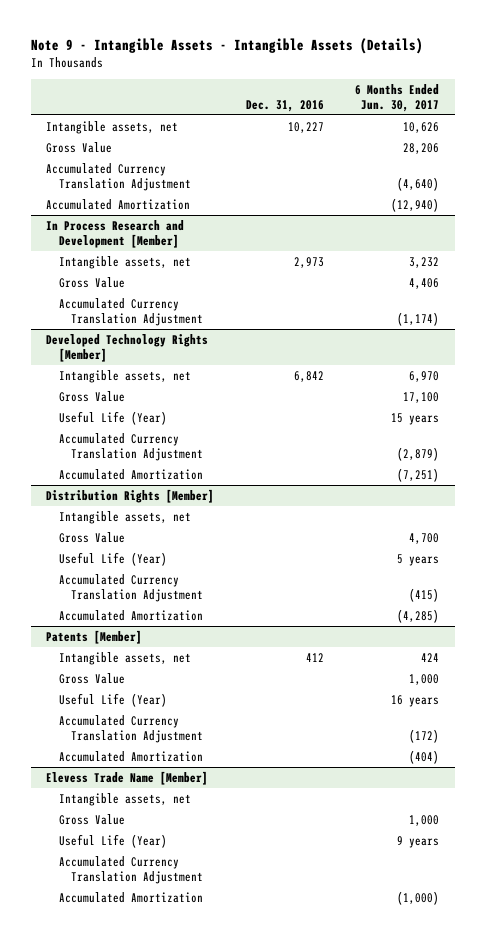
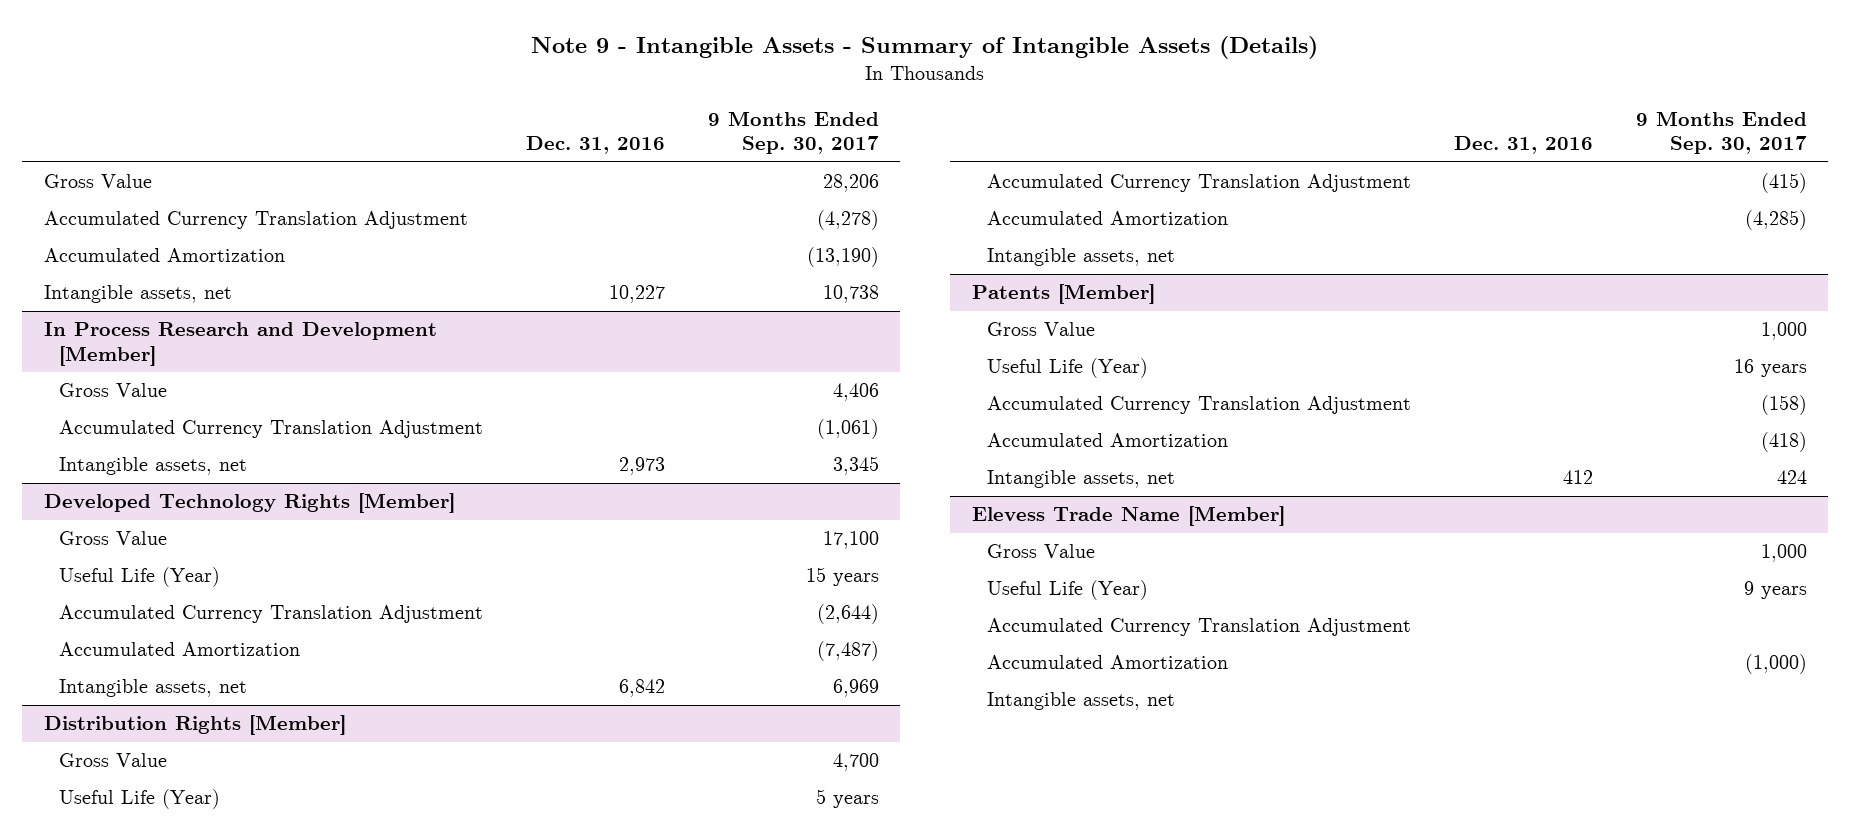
[30,38,423,55] Note 9 - Intangible Assets - Intangible Assets (Details) -> [531,36,1319,60] Note 9 - Intangible Assets - Summary of Intangible Assets (Details)
[355,83,440,112] 6 Months Ended Jun. 30, 2017 -> none
none -> [708,110,880,154] 9 Months Ended Sep. 30, 2017
[46,120,179,134] Intangible assets, net -> [43,285,232,304] Intangible assets, net
[58,255,191,269] Intangible assets, net -> [59,457,248,476] Intangible assets, net
[58,369,191,383] Intangible assets, net -> [59,679,248,698] Intangible assets, net
[58,510,191,524] Intangible assets, net -> [987,248,1176,267] Intangible assets, net
[58,651,191,665] Intangible assets, net -> [987,470,1176,489] Intangible assets, net
[58,792,191,806] Intangible assets, net -> [987,692,1176,711] Intangible assets, net

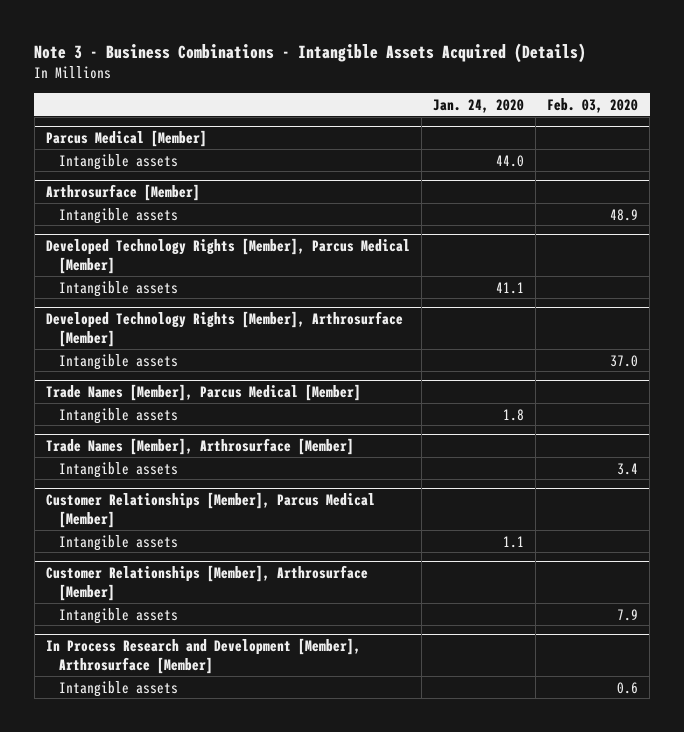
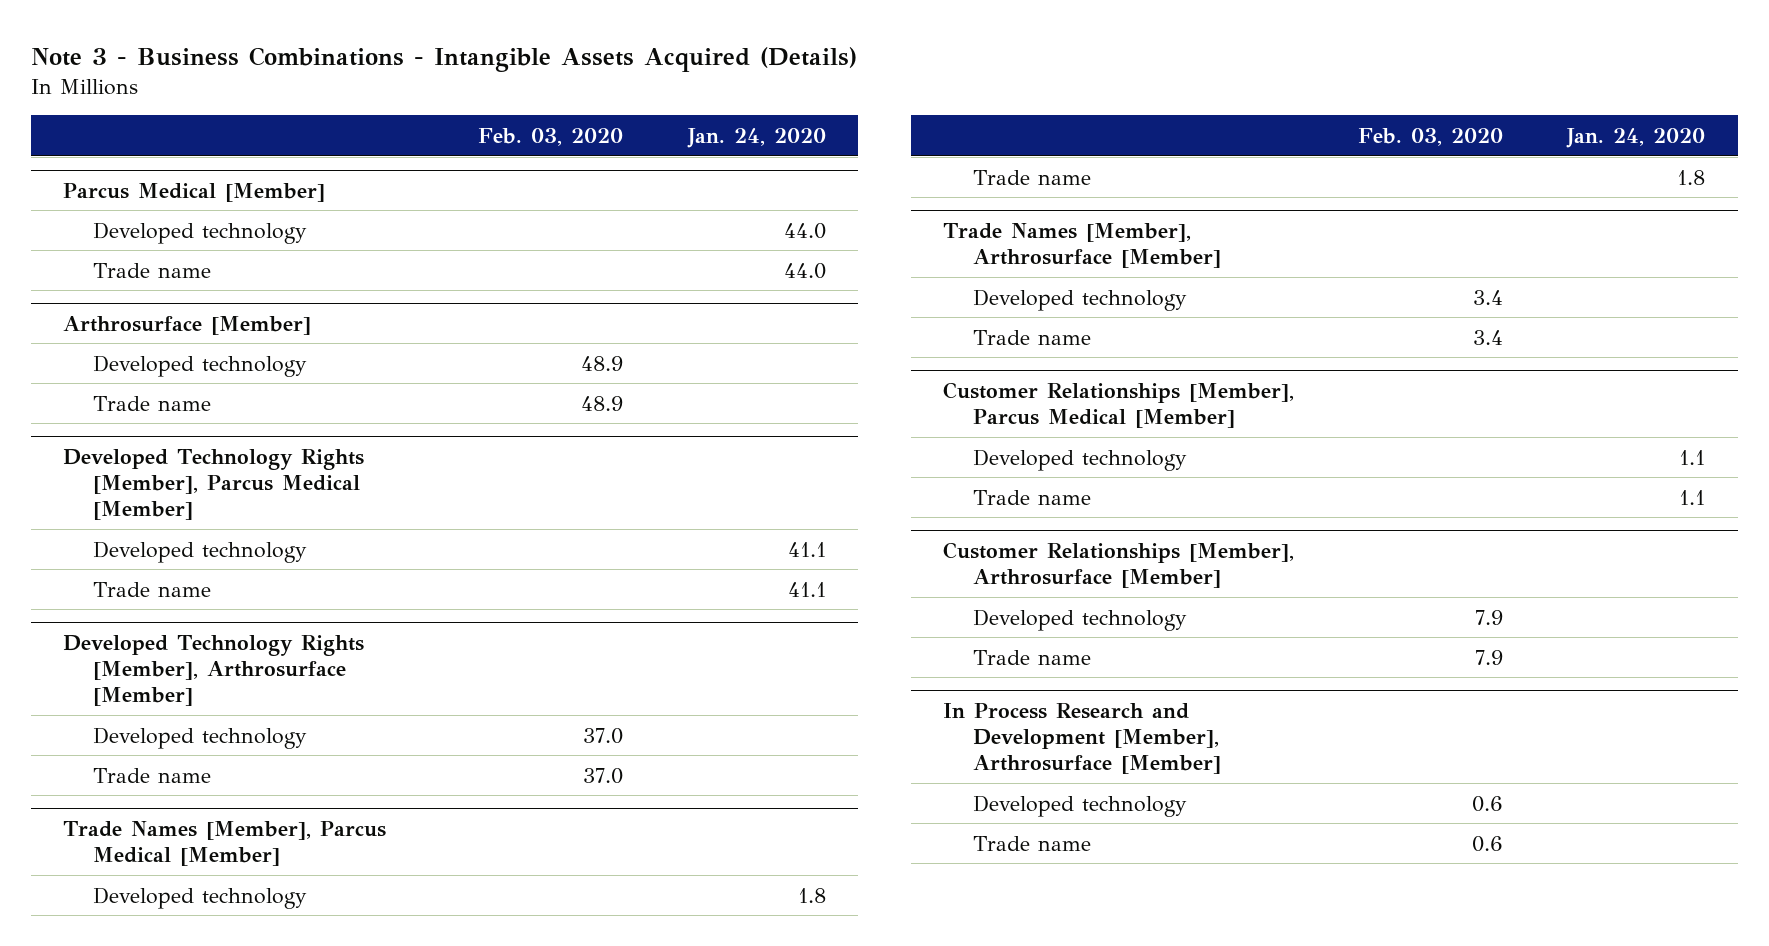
[58,153,178,170] Intangible assets -> [93,221,308,244] Developed technology
none -> [93,262,212,278] Trade name
[58,207,178,224] Intangible assets -> [93,354,308,377] Developed technology
none -> [93,395,212,411] Trade name
[58,280,178,297] Intangible assets -> [93,540,308,563] Developed technology
none -> [93,581,212,597] Trade name
[58,353,178,370] Intangible assets -> [93,726,308,749] Developed technology
none -> [93,767,212,783] Trade name
[58,407,178,424] Intangible assets -> [93,886,308,909] Developed technology
none -> [973,169,1092,185] Trade name
[58,461,178,478] Intangible assets -> [973,288,1188,311] Developed technology
none -> [973,329,1092,345] Trade name
[58,534,178,551] Intangible assets -> [973,448,1188,471] Developed technology
none -> [973,489,1092,505] Trade name
[58,607,178,624] Intangible assets -> [973,608,1188,631] Developed technology
none -> [973,649,1092,665] Trade name
[58,680,178,697] Intangible assets -> [973,794,1188,817] Developed technology
none -> [973,835,1092,851] Trade name

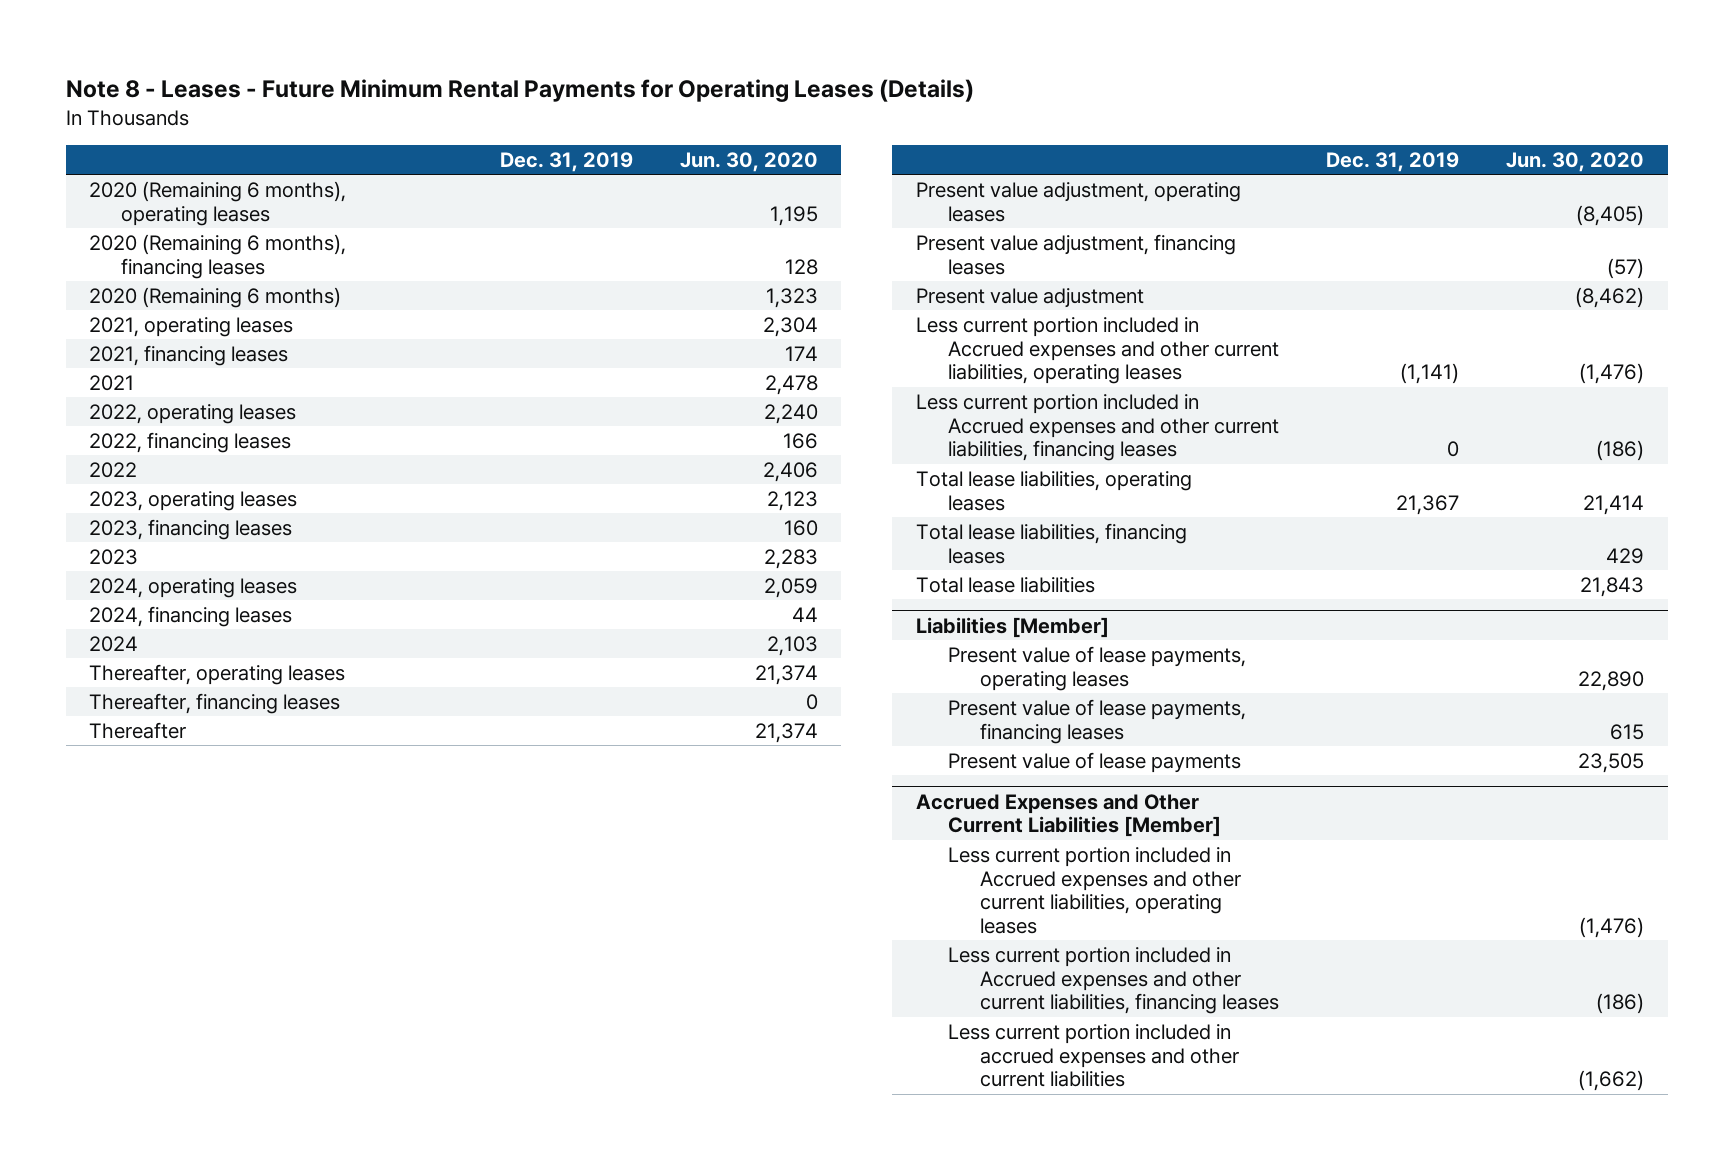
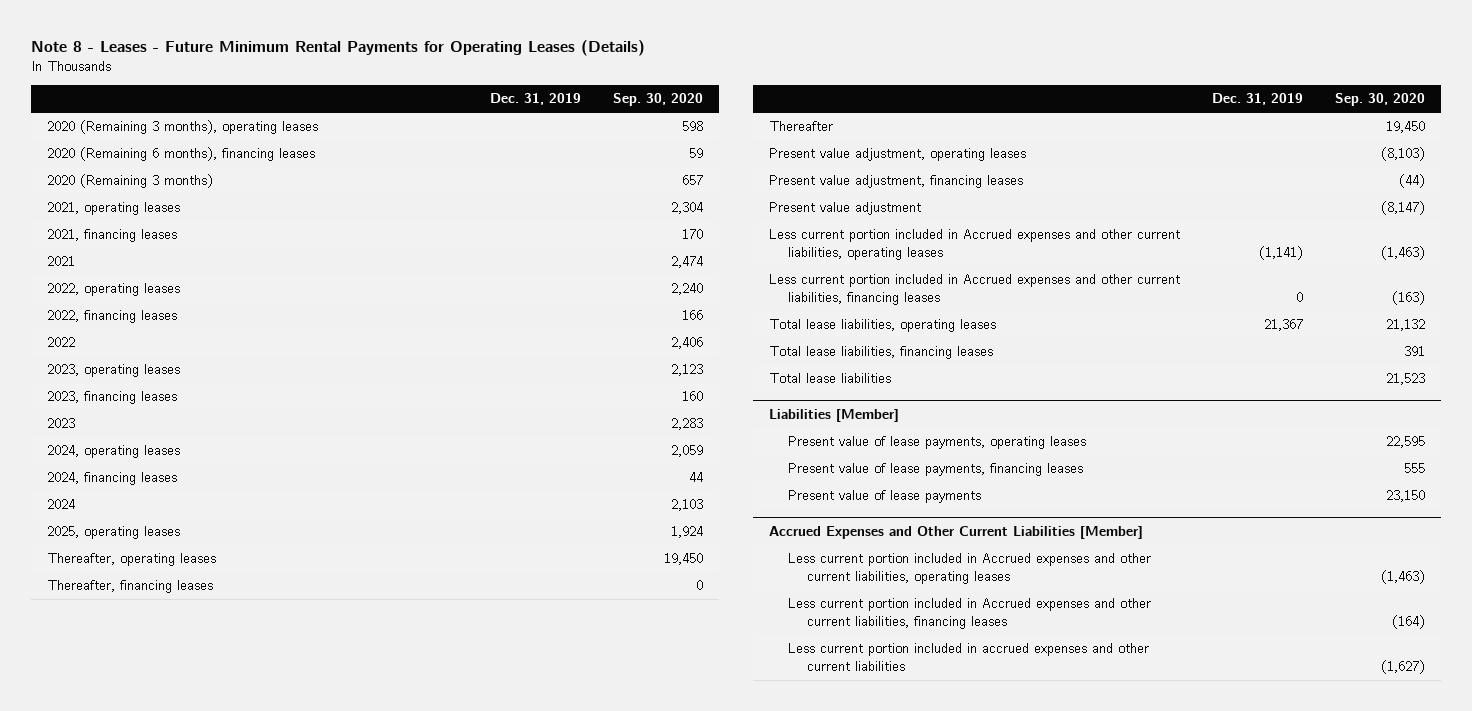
[679,151,818,172] Jun. 30, 2020 -> none
none -> [612,93,703,107] Sep. 30, 2020
[89,180,347,226] 2020 (Remaining 6 months), operating leases -> [46,120,318,135] 2020 (Remaining 3 months), operating leases
[89,286,342,308] 2020 (Remaining 6 months) -> [46,174,213,189] 2020 (Remaining 3 months)
none -> [46,526,180,540] 2025, operating leases

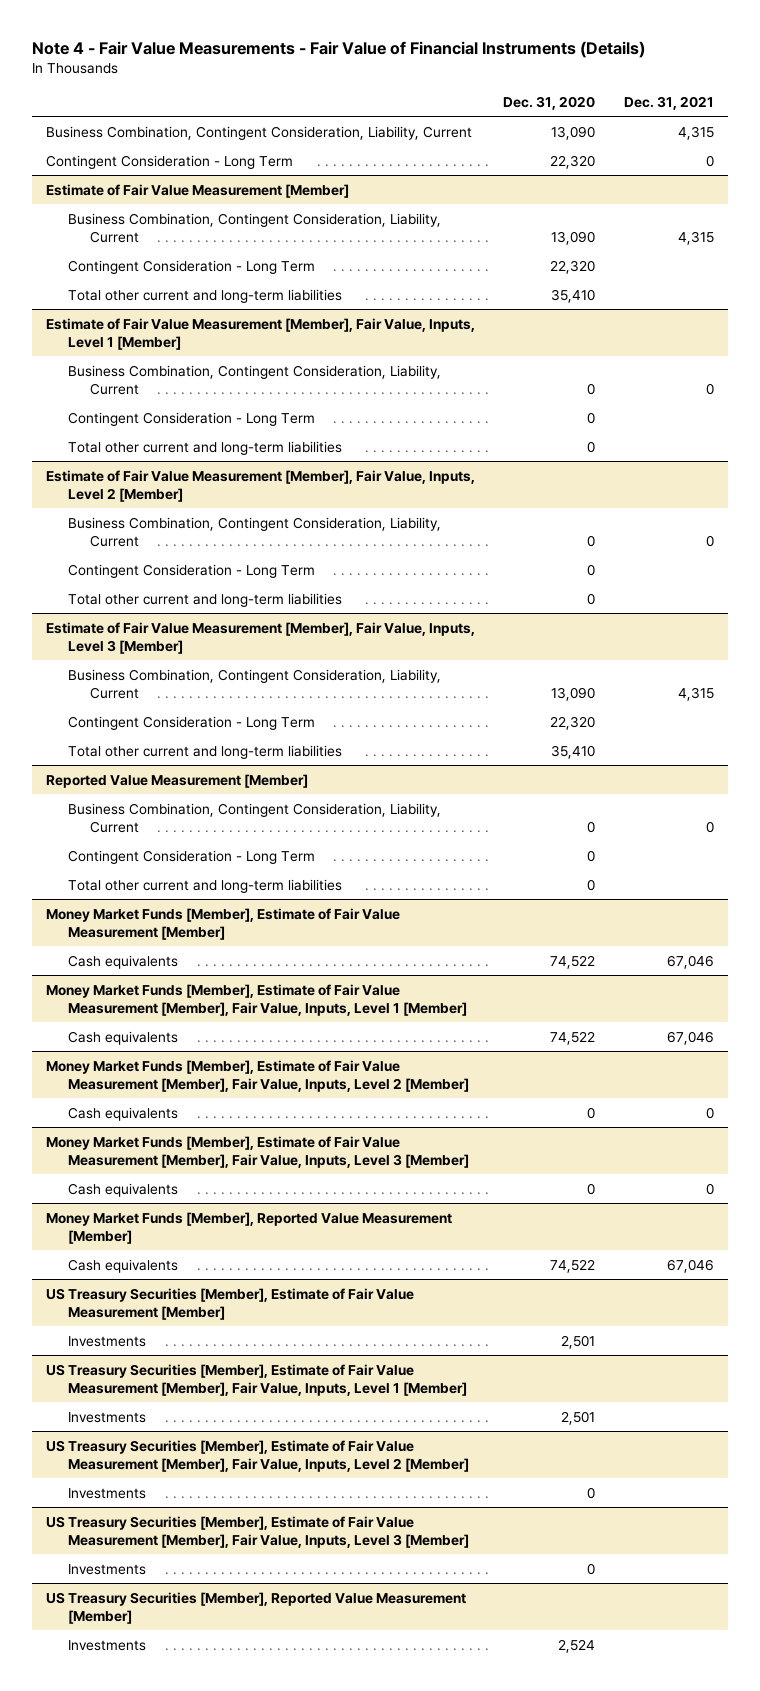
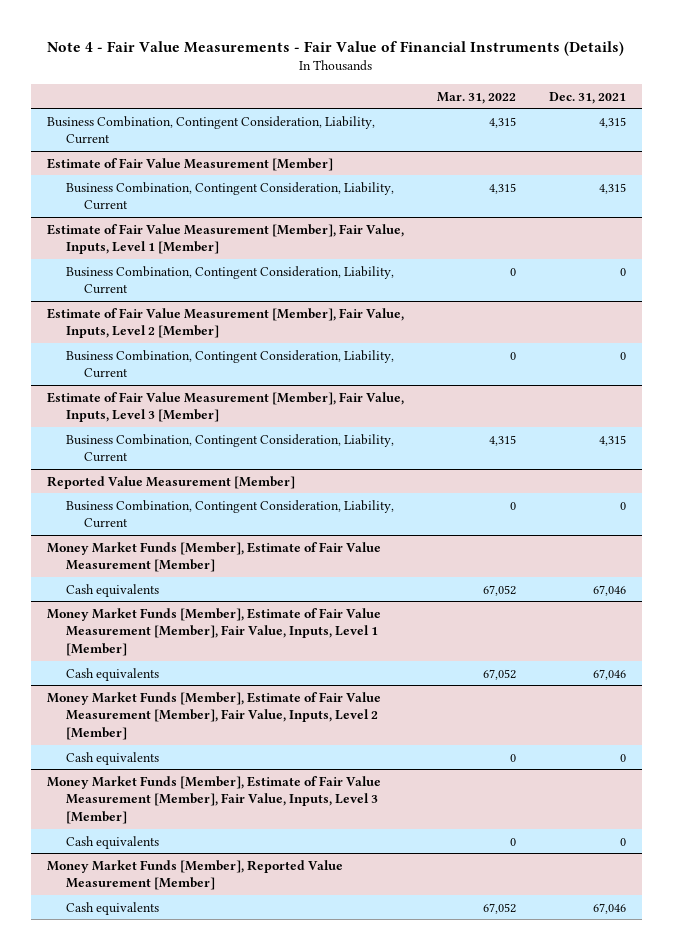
[503,95,596,110] Dec. 31, 2020 -> none
none -> [436,91,516,104] Mar. 31, 2022
[45,154,293,169] Contingent Consideration - Long Term -> none
[67,259,315,274] Contingent Consideration - Long Term -> none
[67,288,342,303] Total other current and long-term liabilities -> none
[67,411,315,426] Contingent Consideration - Long Term -> none
[67,440,342,455] Total other current and long-term liabilities -> none
[67,563,315,578] Contingent Consideration - Long Term -> none
[67,592,342,607] Total other current and long-term liabilities -> none
[67,715,315,730] Contingent Consideration - Long Term -> none
[67,744,342,759] Total other current and long-term liabilities -> none
[67,849,315,864] Contingent Consideration - Long Term -> none
[67,878,342,893] Total other current and long-term liabilities -> none
[45,1287,414,1320] US Treasury Securities [Member], Estimate of Fair Value Measurement [Member] -> none
[67,1335,146,1347] Investments -> none
[45,1363,467,1396] US Treasury Securities [Member], Estimate of Fair Value Measurement [Member], Fair Value, Inputs, Level 1 [Member] -> none
[67,1411,146,1423] Investments -> none
[45,1439,469,1472] US Treasury Securities [Member], Estimate of Fair Value Measurement [Member], Fair Value, Inputs, Level 2 [Member] -> none
[67,1487,146,1499] Investments -> none
[45,1515,469,1548] US Treasury Securities [Member], Estimate of Fair Value Measurement [Member], Fair Value, Inputs, Level 3 [Member] -> none
[67,1563,146,1575] Investments -> none
[45,1591,466,1624] US Treasury Securities [Member], Reported Value Measurement [Member] -> none
[67,1639,146,1651] Investments -> none

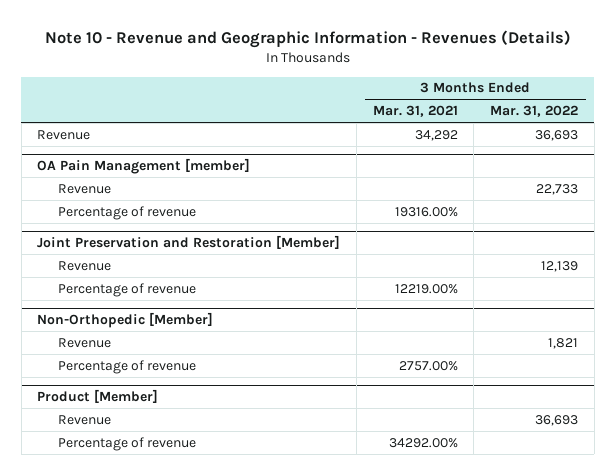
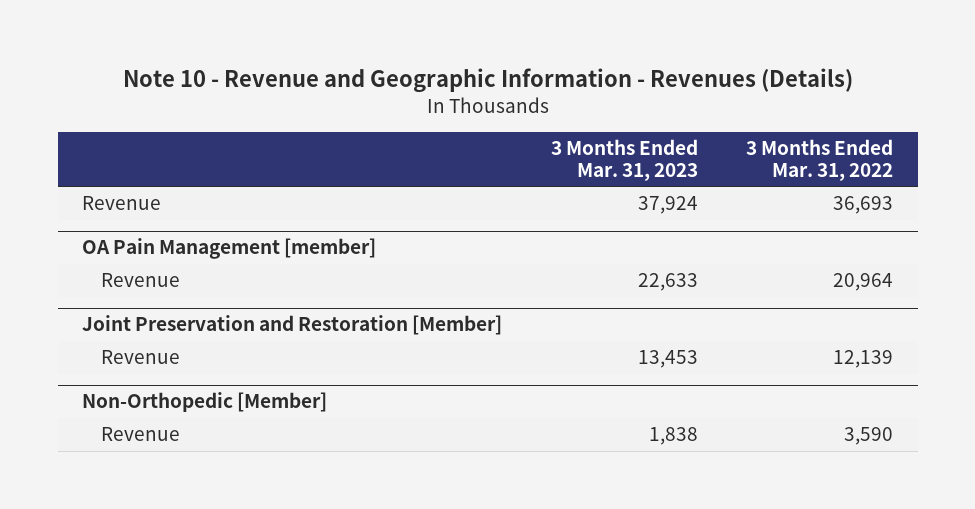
[372,105,458,118] Mar. 31, 2021 -> none
none -> [550,138,698,181] 3 Months Ended Mar. 31, 2023
[57,205,196,220] Percentage of revenue -> none
[536,183,579,195] 22,733 -> [833,273,894,292] 20,964
[57,282,196,297] Percentage of revenue -> none
[57,359,196,374] Percentage of revenue -> none
[37,389,159,404] Product [Member] -> none
[57,414,111,425] Revenue -> none
[57,436,196,451] Percentage of revenue -> none
[548,337,579,349] 1,821 -> [844,427,894,446] 3,590

